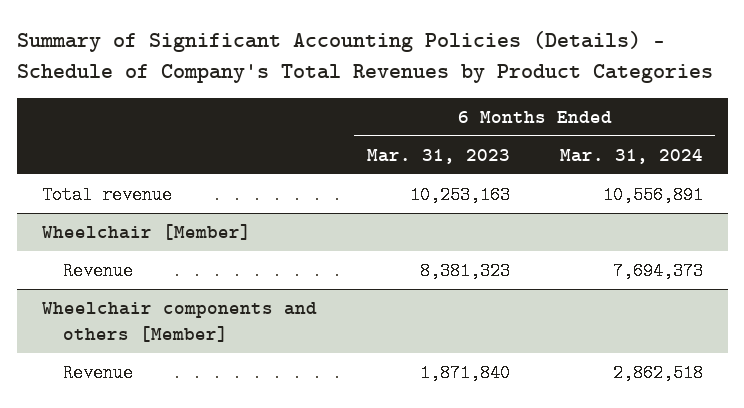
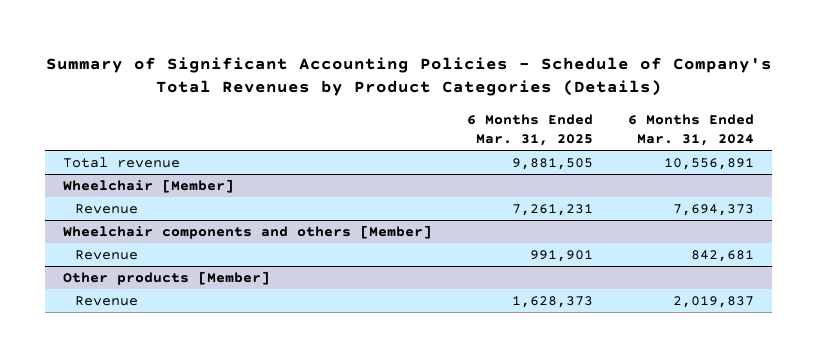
[16,31,713,83] Summary of Significant Accounting Policies (Details) - Schedule of Company's Total Revenues by Product Categories -> [45,56,772,97] Summary of Significant Accounting Policies - Schedule of Company's Total Revenues by Product Categories (Details)
[366,148,510,164] Mar. 31, 2023 -> none
none -> [467,113,594,147] 6 Months Ended Mar. 31, 2025
[612,364,703,383] 2,862,518 -> [691,250,755,263] 842,681
none -> [62,271,270,286] Other products [Member]
none -> [75,296,139,307] Revenue

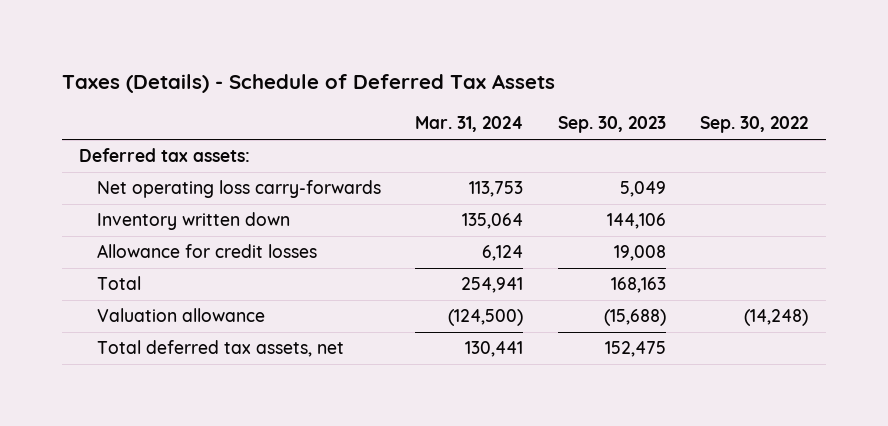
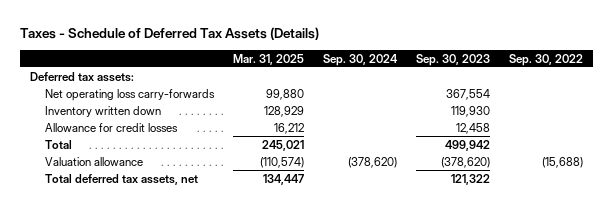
[61,74,555,94] Taxes (Details) - Schedule of Deferred Tax Assets -> [20,27,320,41] Taxes - Schedule of Deferred Tax Assets (Details)
[415,116,524,133] Mar. 31, 2024 -> none
none -> [233,53,305,65] Mar. 31, 2025
none -> [323,53,399,66] Sep. 30, 2024
[619,181,666,198] 5,049 -> [446,88,491,100] 367,554
[606,213,666,230] 144,106 -> [451,105,491,117] 119,930
[613,245,666,262] 19,008 -> [456,122,491,134] 12,458
[610,277,666,294] 168,163 -> [445,139,491,151] 499,942
[603,309,666,327] (15,688) -> [441,156,491,168] (378,620)
[744,309,809,327] (14,248) -> [542,156,584,168] (15,688)
[604,341,666,358] 152,475 -> [451,173,491,185] 121,322

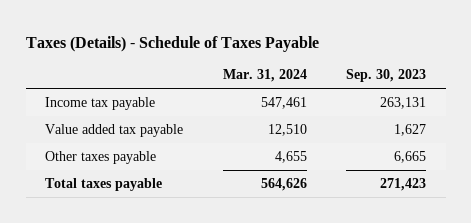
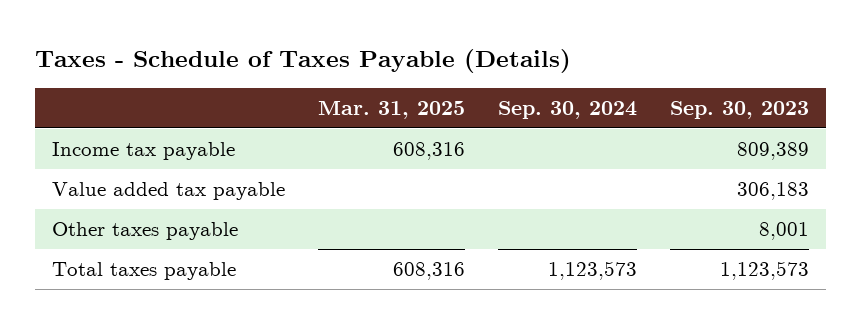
[25,35,319,52] Taxes (Details) - Schedule of Taxes Payable -> [35,49,572,74] Taxes - Schedule of Taxes Payable (Details)
[222,69,307,83] Mar. 31, 2024 -> none
none -> [318,100,466,119] Mar. 31, 2025
none -> [498,100,638,119] Sep. 30, 2024
[379,96,426,109] 263,131 -> [737,142,810,161] 809,389
[393,123,426,136] 1,627 -> [737,182,810,201] 306,183
[393,150,426,163] 6,665 -> [759,222,810,241] 8,001
[379,177,426,191] 271,423 -> [720,261,810,281] 1,123,573

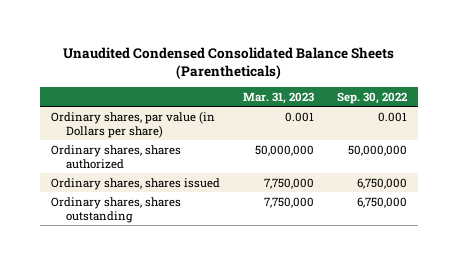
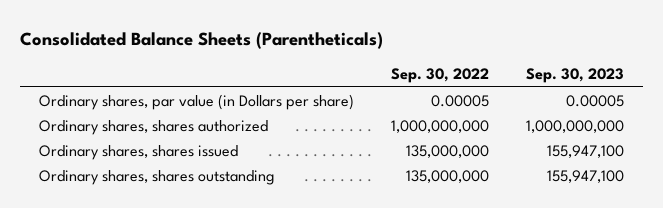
[63,46,395,79] Unaudited Condensed Consolidated Balance Sheets (Parentheticals) -> [20,32,384,50] Consolidated Balance Sheets (Parentheticals)
[243,92,315,105] Mar. 31, 2023 -> none
none -> [526,68,625,84] Sep. 30, 2023
[377,111,407,122] 0.001 -> [431,95,490,108] 0.00005
[347,144,407,156] 50,000,000 -> [391,120,490,134] 1,000,000,000
[356,177,407,189] 6,750,000 -> [406,145,490,159] 135,000,000
[356,196,407,208] 6,750,000 -> [406,170,490,184] 135,000,000

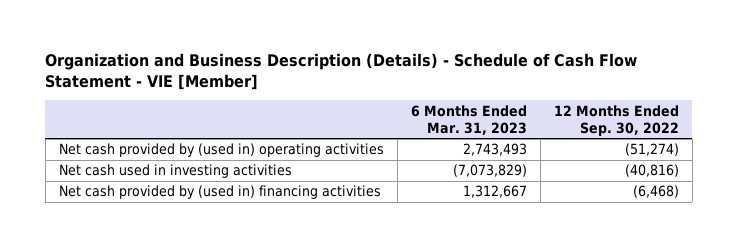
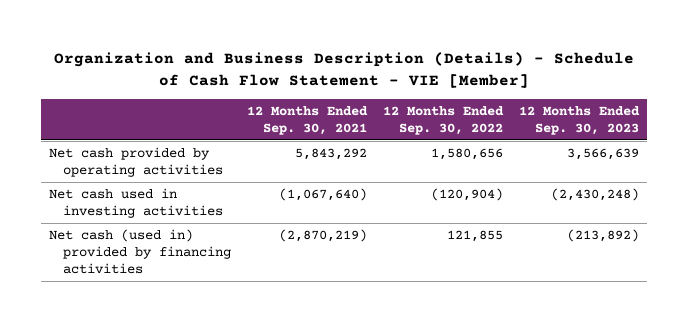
[410,104,527,135] 6 Months Ended Mar. 31, 2023 -> none
none -> [246,106,368,135] 12 Months Ended Sep. 30, 2021
none -> [518,106,640,135] 12 Months Ended Sep. 30, 2023
[58,143,384,158] Net cash provided by (used in) operating activities -> [49,147,223,177] Net cash provided by operating activities
[624,143,679,157] (51,274) -> [430,148,503,161] 1,580,656
[624,164,679,178] (40,816) -> [430,188,503,202] (120,904)
[58,185,381,200] Net cash provided by (used in) financing activities -> [49,229,231,274] Net cash (used in) provided by financing activities
[632,185,679,199] (6,468) -> [446,230,503,243] 121,855

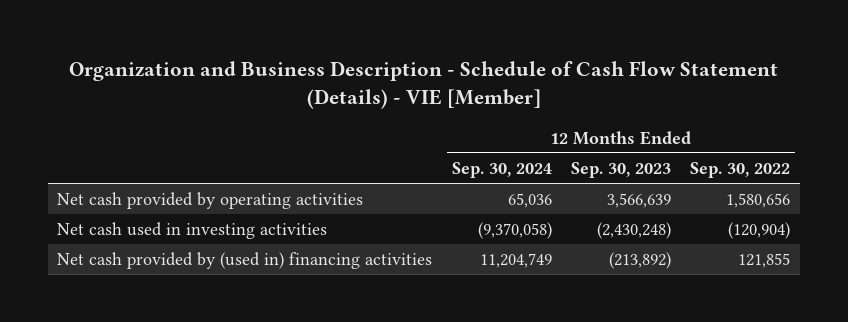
[53,52,634,88] Organization and Business Description (Details) - Schedule of Cash Flow Statement - VIE [Member] -> [68,61,778,110] Organization and Business Description - Schedule of Cash Flow Statement (Details) - VIE [Member]
[246,106,368,135] 12 Months Ended Sep. 30, 2021 -> none
none -> [451,161,552,178] Sep. 30, 2024
[49,229,231,274] Net cash (used in) provided by financing activities -> [57,252,433,270] Net cash provided by (used in) financing activities

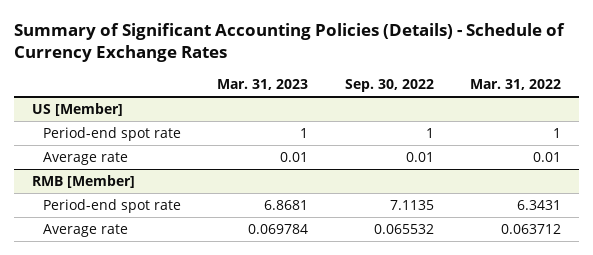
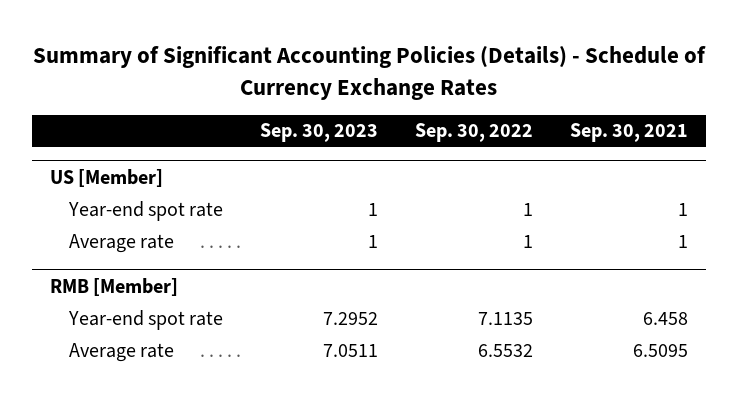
[217,79,309,91] Mar. 31, 2023 -> none
[469,79,561,91] Mar. 31, 2022 -> none
none -> [259,123,378,143] Sep. 30, 2023
none -> [569,123,688,143] Sep. 30, 2021
[43,127,182,142] Period-end spot rate -> [68,200,224,221] Year-end spot rate
[405,152,434,163] 0.01 -> [522,234,533,248] 1
[43,199,182,214] Period-end spot rate -> [68,309,224,330] Year-end spot rate
[373,224,434,235] 0.065532 -> [477,343,533,357] 6.5532

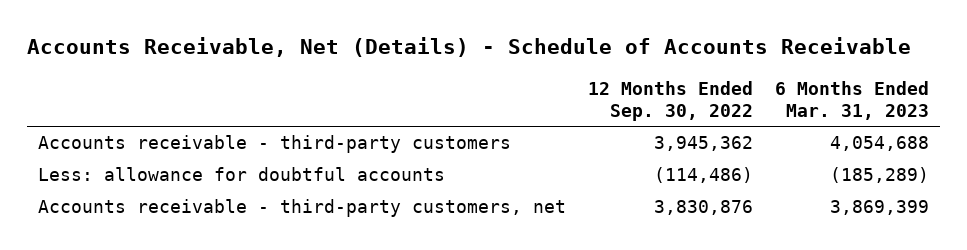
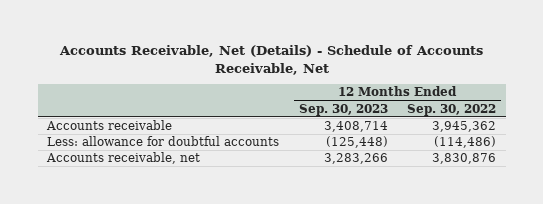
[26,37,911,58] Accounts Receivable, Net (Details) - Schedule of Accounts Receivable -> [58,45,483,75] Accounts Receivable, Net (Details) - Schedule of Accounts Receivable, Net
[775,80,930,121] 6 Months Ended Mar. 31, 2023 -> none
none -> [298,103,388,116] Sep. 30, 2023
[37,135,511,154] Accounts receivable - third-party customers -> [46,120,173,131] Accounts receivable
[37,199,566,218] Accounts receivable - third-party customers, net -> [46,152,201,165] Accounts receivable, net

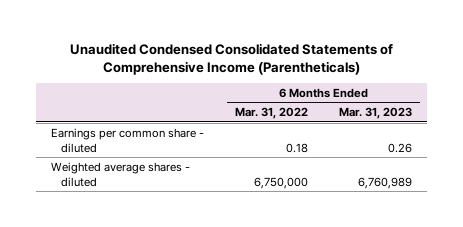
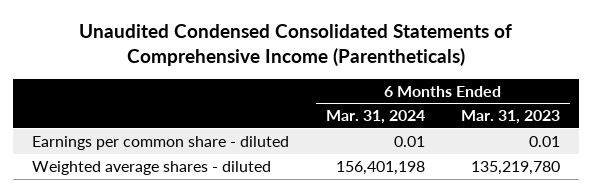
[235,107,309,120] Mar. 31, 2022 -> none
none -> [325,110,425,125] Mar. 31, 2024
[387,142,412,153] 0.26 -> [529,136,561,148] 0.01
[357,176,412,189] 6,760,989 -> [471,161,561,176] 135,219,780

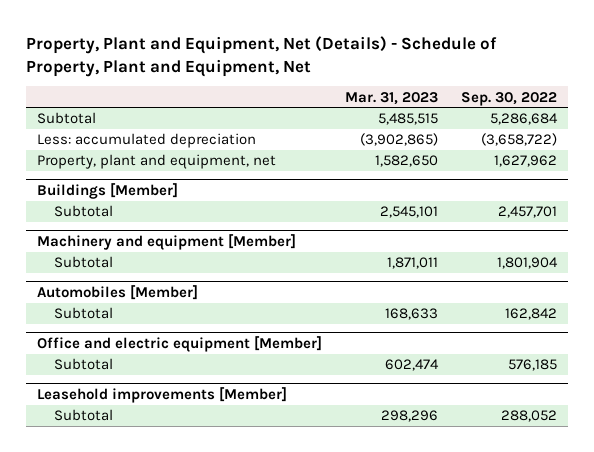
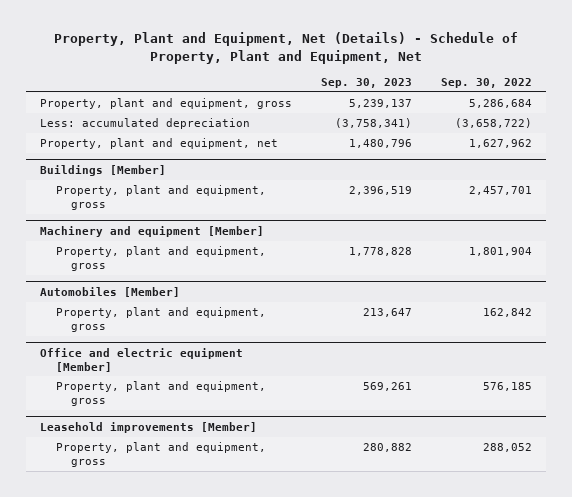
[345,91,439,105] Mar. 31, 2023 -> none
none -> [321,77,413,88] Sep. 30, 2023
[37,112,97,125] Subtotal -> [40,97,293,109] Property, plant and equipment, gross
[53,205,113,218] Subtotal -> [55,184,266,210] Property, plant and equipment, gross
[53,256,113,269] Subtotal -> [55,245,266,271] Property, plant and equipment, gross
[53,307,113,320] Subtotal -> [55,306,266,332] Property, plant and equipment, gross
[53,358,113,371] Subtotal -> [55,380,266,406] Property, plant and equipment, gross
[53,409,113,422] Subtotal -> [55,441,266,467] Property, plant and equipment, gross

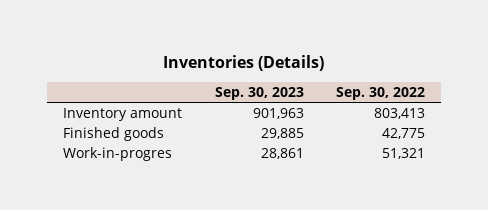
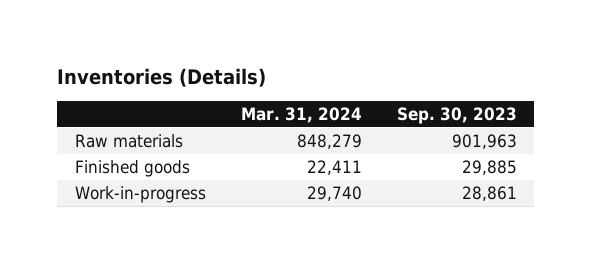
[335,86,425,100] Sep. 30, 2022 -> none
none -> [240,107,362,124] Mar. 31, 2024
[63,108,183,122] Inventory amount -> [74,134,183,149] Raw materials
[63,147,173,162] Work-in-progres -> [74,186,206,204] Work-in-progress

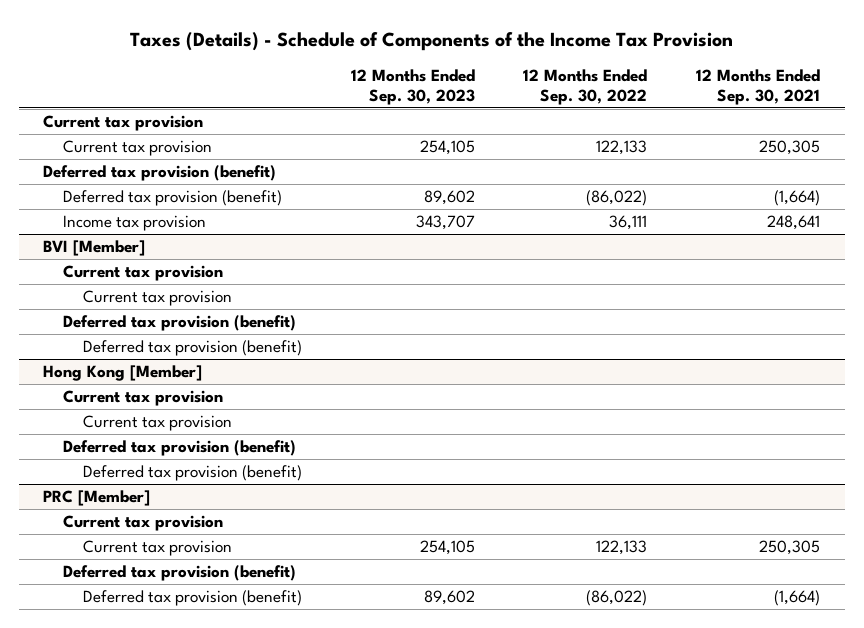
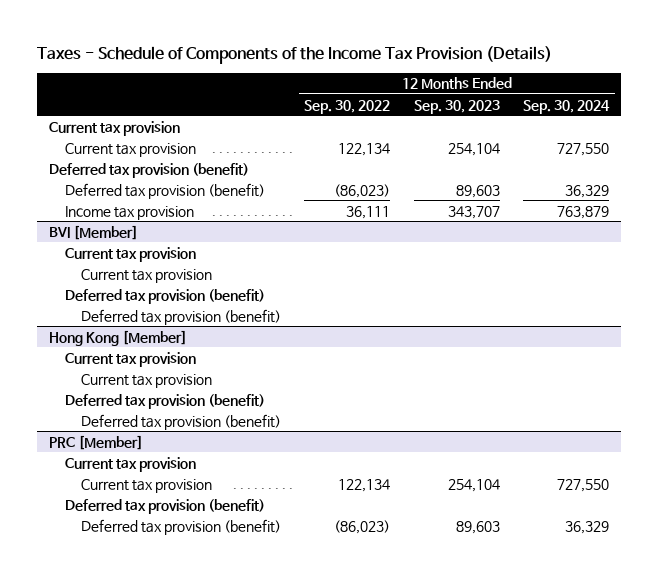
[129,31,733,51] Taxes (Details) - Schedule of Components of the Income Tax Provision -> [37,45,553,64] Taxes - Schedule of Components of the Income Tax Provision (Details)
[696,68,821,106] 12 Months Ended Sep. 30, 2021 -> none
none -> [523,99,611,114] Sep. 30, 2024
[419,140,475,156] 254,105 -> [447,142,500,156] 254,104
[596,140,648,156] 122,133 -> [338,142,391,156] 122,134
[423,190,475,206] 89,602 -> [455,184,500,198] 89,603
[586,190,648,207] (86,022) -> [334,183,391,198] (86,023)
[419,540,475,556] 254,105 -> [447,478,500,492] 254,104
[596,540,648,556] 122,133 -> [338,478,391,492] 122,134
[423,590,475,606] 89,602 -> [455,520,500,534] 89,603
[586,590,648,607] (86,022) -> [334,519,391,534] (86,023)

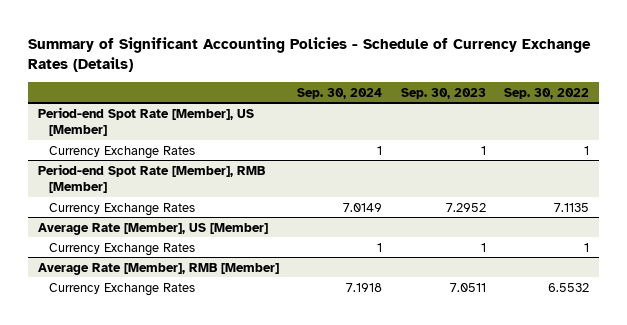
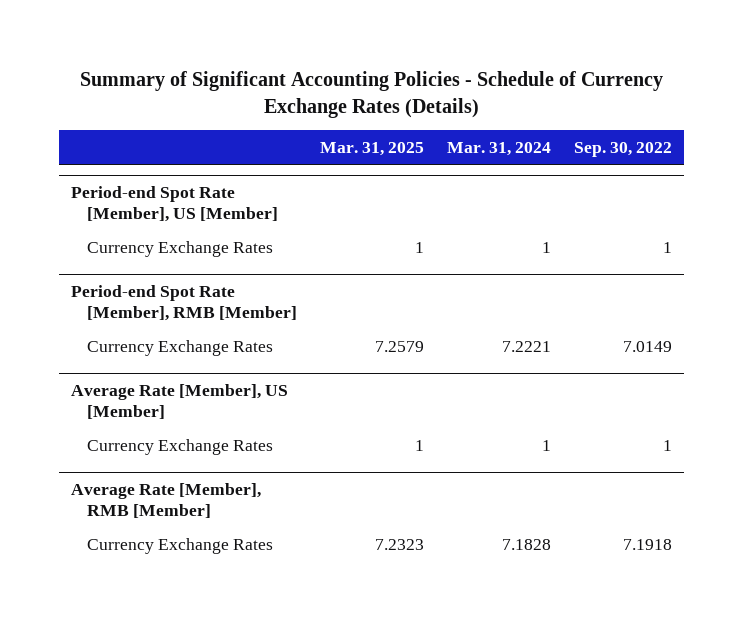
[297,87,383,99] Sep. 30, 2024 -> none
[400,87,486,99] Sep. 30, 2023 -> none
none -> [319,141,424,156] Mar. 31, 2025
none -> [447,141,552,156] Mar. 31, 2024
[554,202,590,212] 7.1135 -> [623,340,673,352] 7.0149
[548,282,590,292] 6.5532 -> [623,538,673,550] 7.1918

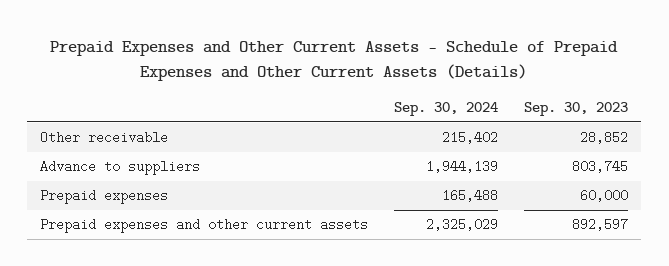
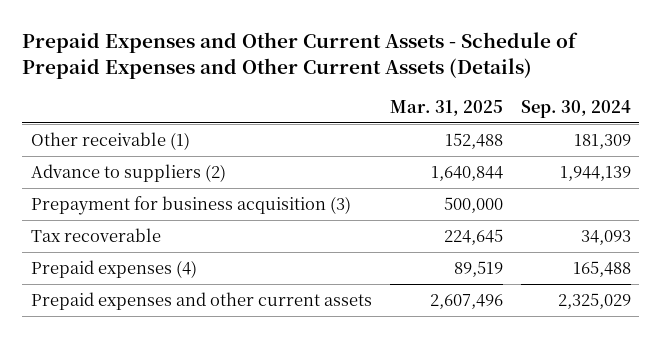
[524,101,629,116] Sep. 30, 2023 -> none
none -> [389,99,503,116] Mar. 31, 2025
[40,131,169,145] Other receivable -> [31,132,191,151] Other receivable (1)
[442,131,499,145] 215,402 -> [573,134,631,150] 181,309
[40,160,201,176] Advance to suppliers -> [31,164,227,183] Advance to suppliers (2)
none -> [31,196,352,216] Prepayment for business acquisition (3)
none -> [31,228,162,243] Tax recoverable
[40,189,169,205] Prepaid expenses -> [31,260,198,279] Prepaid expenses (4)

